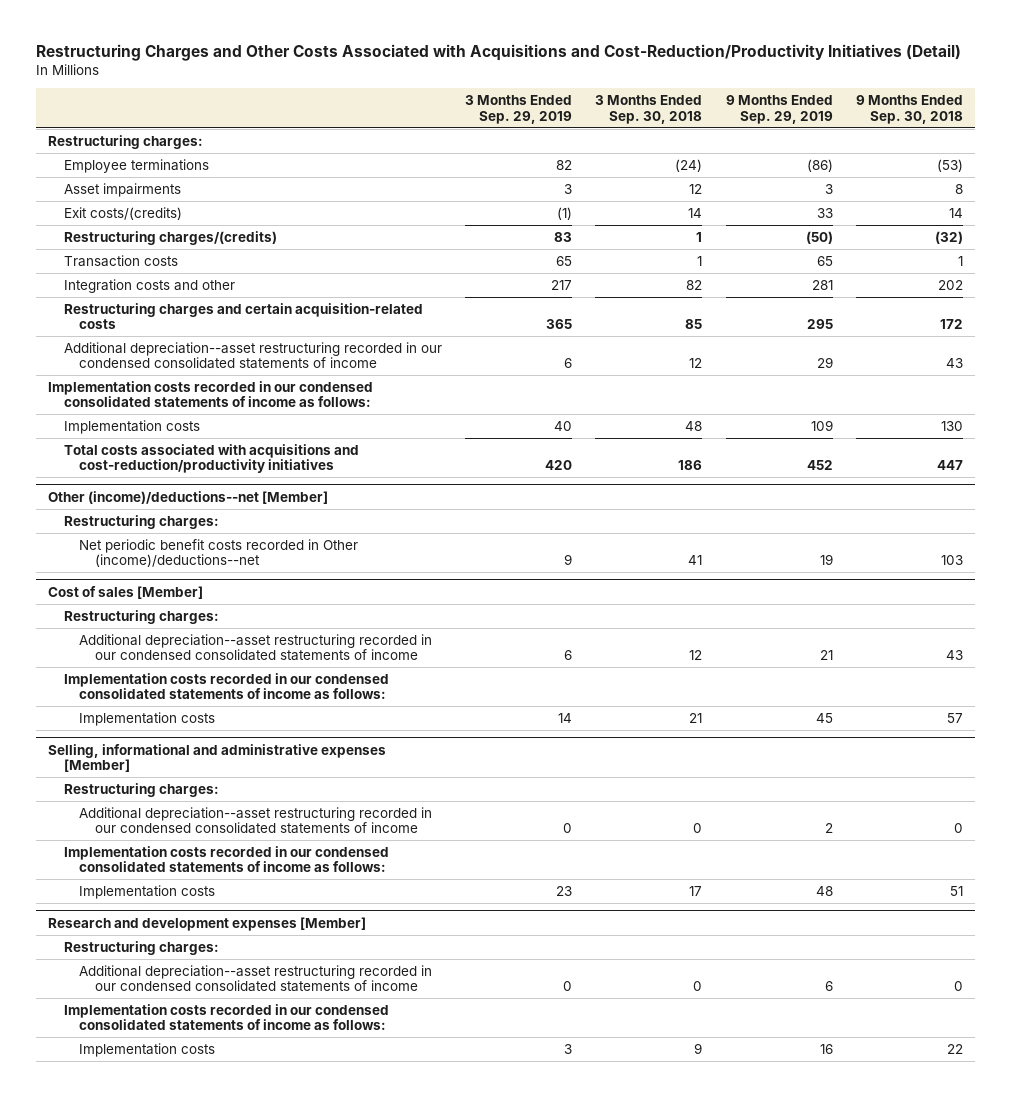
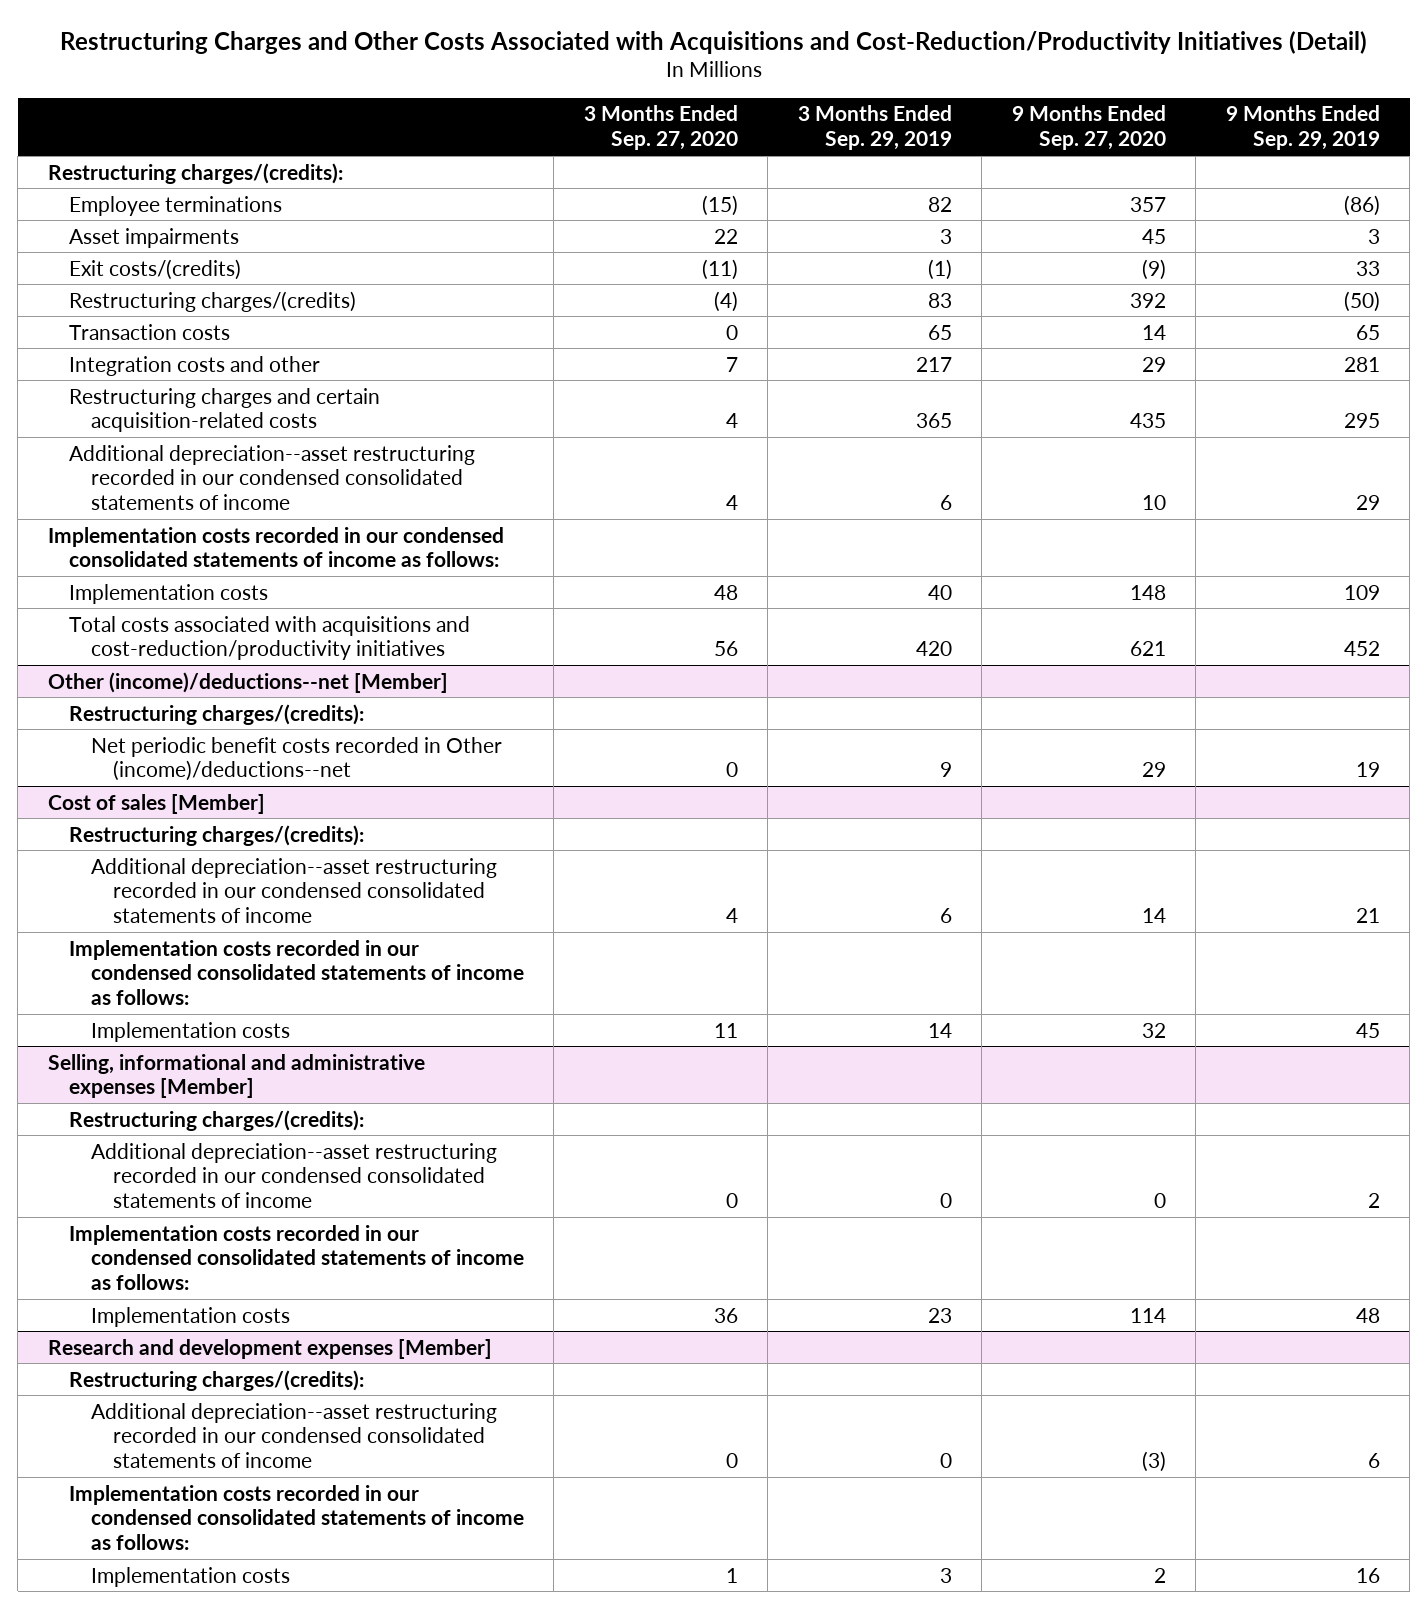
[595,95,703,124] 3 Months Ended Sep. 30, 2018 -> none
[855,95,963,124] 9 Months Ended Sep. 30, 2018 -> none
none -> [583,105,738,151] 3 Months Ended Sep. 27, 2020
none -> [1011,105,1166,151] 9 Months Ended Sep. 27, 2020
[47,134,203,149] Restructuring charges: -> [47,162,343,184] Restructuring charges/(credits):
[63,514,219,529] Restructuring charges: -> [69,703,365,725] Restructuring charges/(credits):
[63,609,219,624] Restructuring charges: -> [69,824,365,846] Restructuring charges/(credits):
[63,782,219,797] Restructuring charges: -> [69,1109,365,1131] Restructuring charges/(credits):
[63,940,219,955] Restructuring charges: -> [69,1369,365,1391] Restructuring charges/(credits):

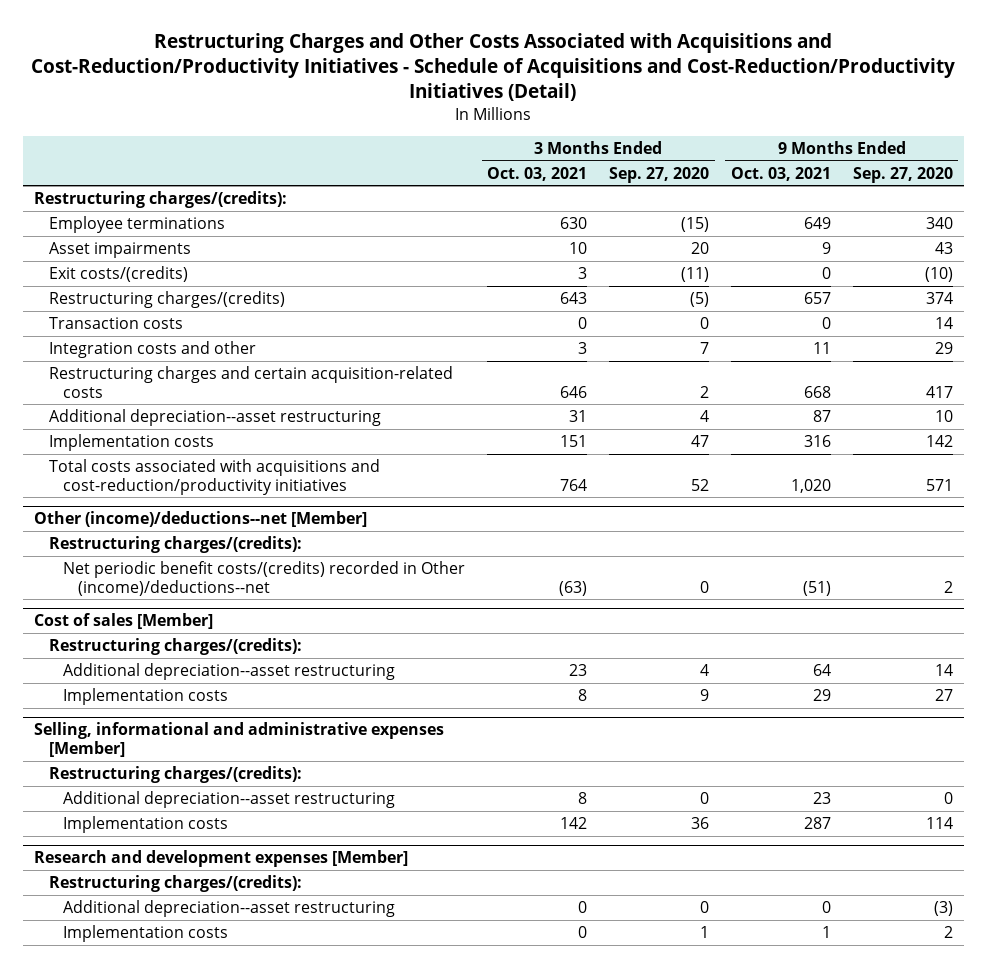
[59,30,1367,54] Restructuring Charges and Other Costs Associated with Acquisitions and Cost-Reduction/Productivity Initiatives (Detail) -> [31,33,956,101] Restructuring Charges and Other Costs Associated with Acquisitions and Cost-Reduction/Productivity Initiatives - Schedule of Acquisitions and Cost-Reduction/Productivity Initiatives (Detail)
[797,105,952,151] 3 Months Ended Sep. 29, 2019 -> none
[1225,105,1380,151] 9 Months Ended Sep. 29, 2019 -> none
none -> [487,166,588,181] Oct. 03, 2021
none -> [730,166,831,181] Oct. 03, 2021
[1129,196,1166,212] 357 -> [925,217,953,230] 340
[713,228,738,244] 22 -> [691,242,710,255] 20
[1141,228,1166,244] 45 -> [934,242,953,255] 43
[1141,258,1166,280] (9) -> [924,267,953,283] (10)
[713,290,738,312] (4) -> [690,292,710,308] (5)
[1129,292,1166,308] 392 -> [925,292,953,305] 374
[47,526,504,568] Implementation costs recorded in our condensed consolidated statements of income as follows: -> none
[725,413,738,429] 4 -> [700,385,710,398] 2
[1129,413,1166,429] 435 -> [925,385,953,398] 417
[69,444,476,511] Additional depreciation--asset restructuring recorded in our condensed consolidated statements of income -> [48,409,381,427] Additional depreciation--asset restructuring
[713,584,738,600] 48 -> [691,435,710,448] 47
[1129,584,1166,600] 148 -> [925,435,953,448] 142
[713,641,738,657] 56 -> [691,478,710,491] 52
[1129,641,1166,657] 621 -> [925,478,953,491] 571
[91,736,503,782] Net periodic benefit costs recorded in Other (income)/deductions--net -> [63,561,466,596] Net periodic benefit costs/(credits) recorded in Other (income)/deductions--net
[1141,762,1166,778] 29 -> [943,580,953,593] 2
[69,939,525,1006] Implementation costs recorded in our condensed consolidated statements of income as follows: -> none
[91,857,498,924] Additional depreciation--asset restructuring recorded in our condensed consolidated statements of income -> [63,663,396,681] Additional depreciation--asset restructuring
[713,1022,738,1038] 11 -> [700,689,710,702] 9
[1141,1022,1166,1038] 32 -> [934,689,953,702] 27
[69,1224,525,1291] Implementation costs recorded in our condensed consolidated statements of income as follows: -> none
[91,1142,498,1209] Additional depreciation--asset restructuring recorded in our condensed consolidated statements of income -> [63,791,396,809] Additional depreciation--asset restructuring
[69,1484,525,1551] Implementation costs recorded in our condensed consolidated statements of income as follows: -> none
[91,1402,498,1469] Additional depreciation--asset restructuring recorded in our condensed consolidated statements of income -> [63,900,396,918] Additional depreciation--asset restructuring

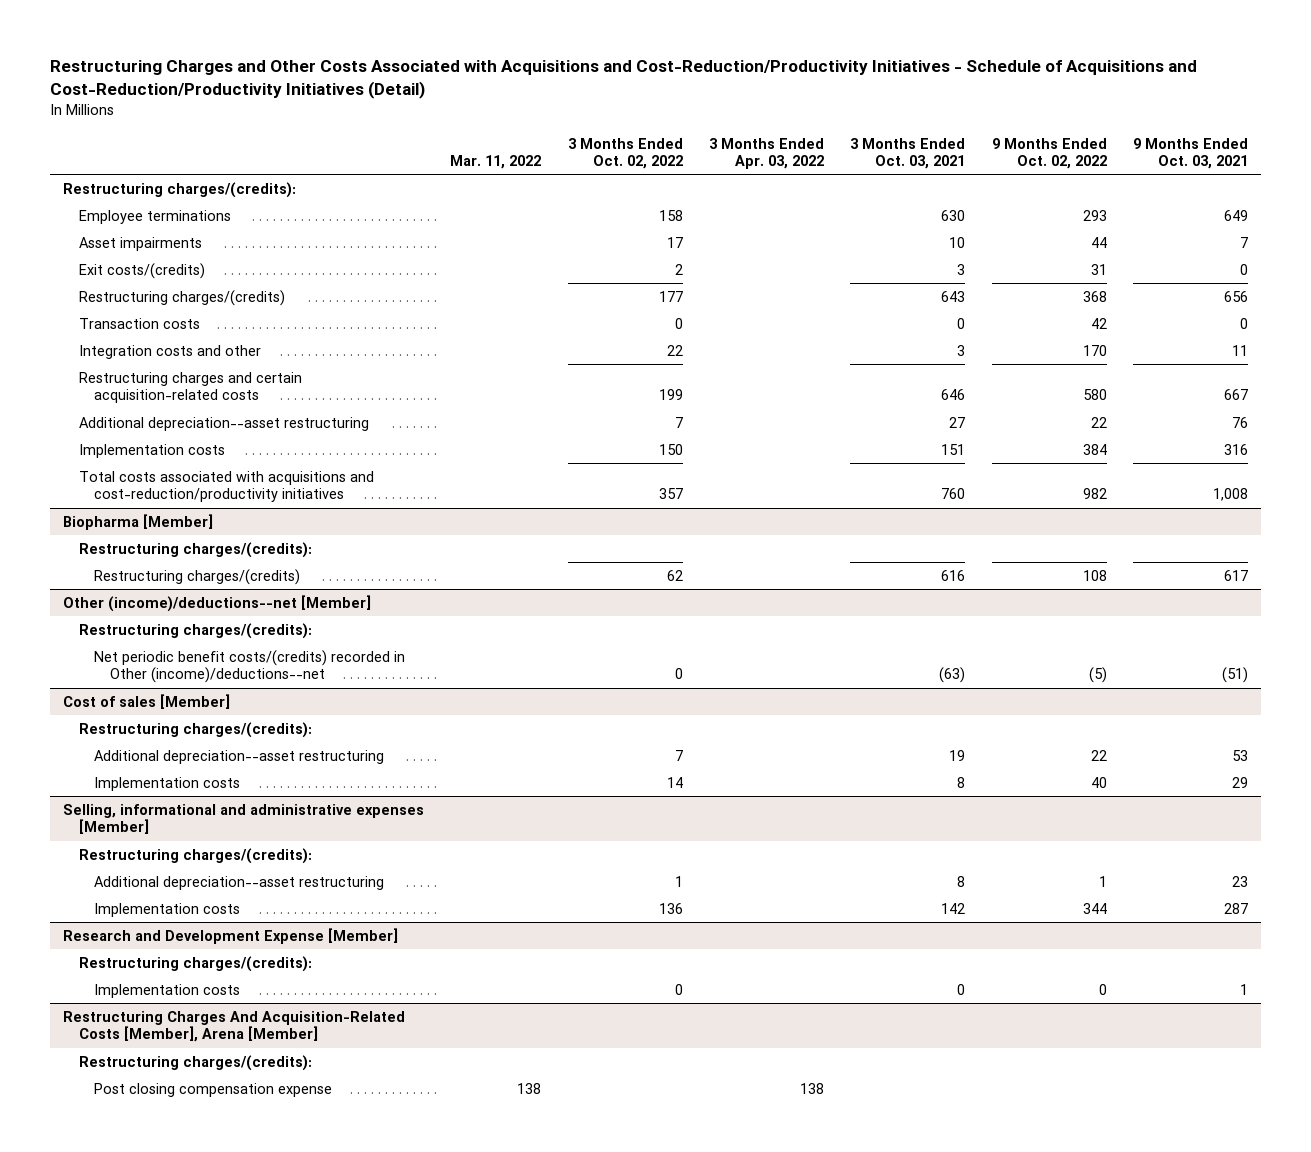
[609,166,710,183] Sep. 27, 2020 -> none
[852,166,953,183] Sep. 27, 2020 -> none
none -> [450,154,542,169] Mar. 11, 2022
none -> [567,137,683,169] 3 Months Ended Oct. 02, 2022
none -> [708,137,824,169] 3 Months Ended Apr. 03, 2022
none -> [991,137,1107,169] 9 Months Ended Oct. 02, 2022
[821,242,831,255] 9 -> [1239,236,1248,248] 7
[803,292,831,305] 657 -> [1223,290,1248,302] 656
[803,385,831,398] 668 -> [1223,389,1248,401] 667
[569,410,588,423] 31 -> [949,416,966,428] 27
[812,410,831,423] 87 -> [1231,416,1248,428] 76
[560,478,588,491] 764 -> [941,488,966,500] 760
[790,478,831,493] 1,020 -> [1212,488,1248,502] 1,008
none -> [62,513,213,530] Biopharma [Member]
none -> [78,541,312,558] Restructuring charges/(credits):
none -> [94,568,301,585] Restructuring charges/(credits)
[569,664,588,677] 23 -> [949,749,966,761] 19
[812,664,831,677] 64 -> [1231,749,1248,761] 53
[34,850,409,868] Research and development expenses [Member] -> [62,927,398,944] Research and Development Expense [Member]
[63,900,396,918] Additional depreciation--asset restructuring -> none
none -> [62,1010,405,1043] Restructuring Charges And Acquisition-Related Costs [Member], Arena [Member]
none -> [78,1054,312,1071] Restructuring charges/(credits):
none -> [94,1082,333,1097] Post closing compensation expense

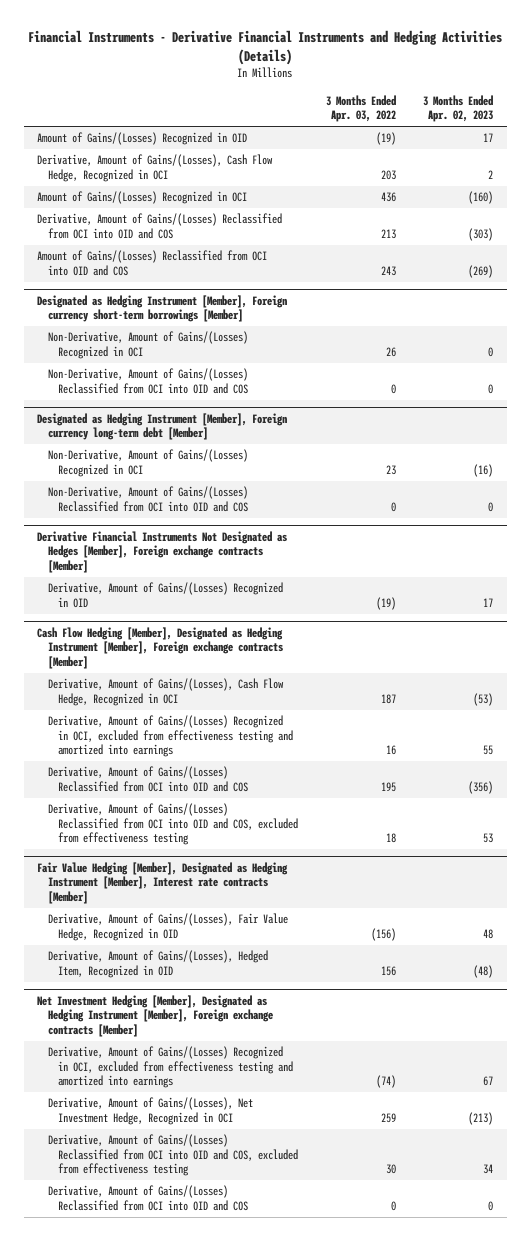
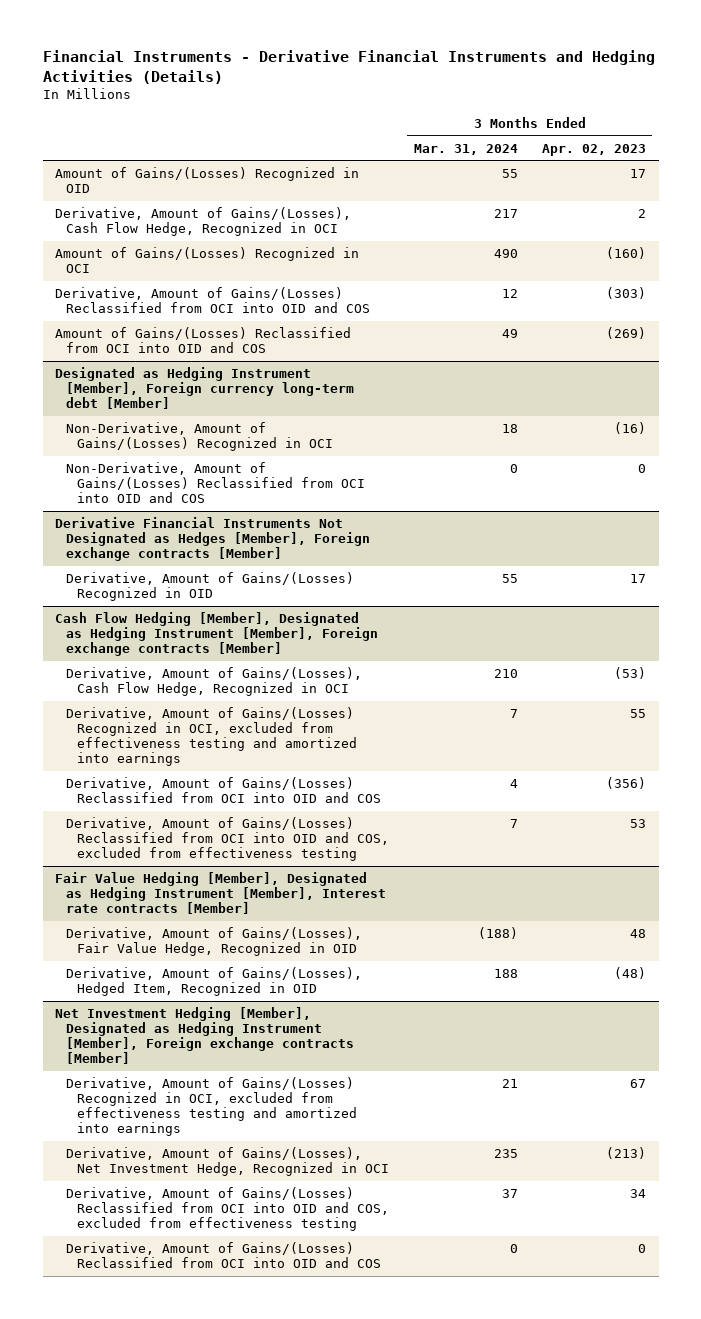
[325,94,396,123] 3 Months Ended Apr. 03, 2022 -> none
none -> [413,143,518,155] Mar. 31, 2024
[37,294,288,323] Designated as Hedging Instrument [Member], Foreign currency short-term borrowings [Member] -> none
[47,331,248,359] Non-Derivative, Amount of Gains/(Losses) Recognized in OCI -> none
[47,368,249,394] Non-Derivative, Amount of Gains/(Losses) Reclassified from OCI into OID and COS -> none

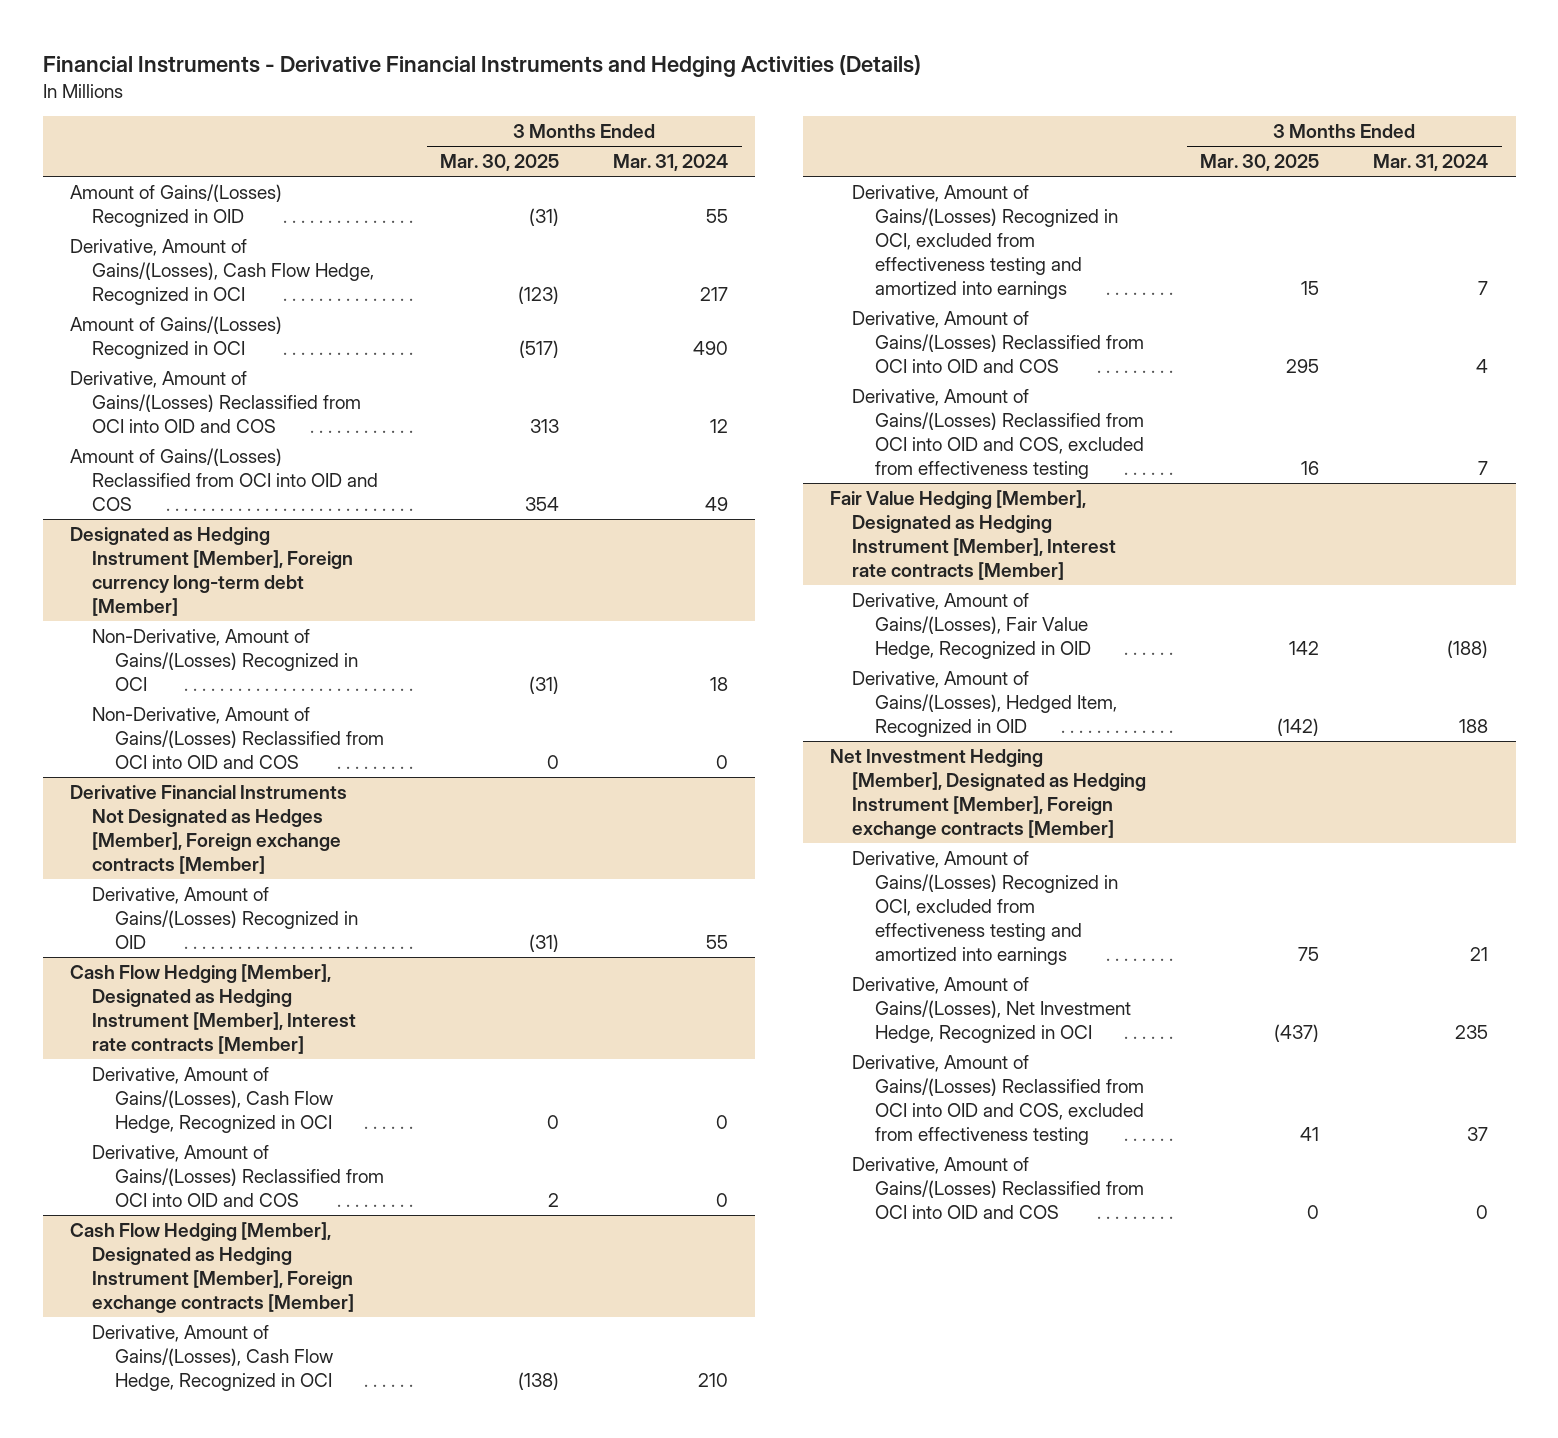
[542,143,647,156] Apr. 02, 2023 -> none
none -> [440,154,560,172] Mar. 30, 2025
none -> [69,963,357,1054] Cash Flow Hedging [Member], Designated as Hedging Instrument [Member], Interest rate contracts [Member]
none -> [92,1066,333,1133] Derivative, Amount of Gains/(Losses), Cash Flow Hedge, Recognized in OCI
none -> [92,1144,384,1207] Derivative, Amount of Gains/(Losses) Reclassified from OCI into OID and COS

